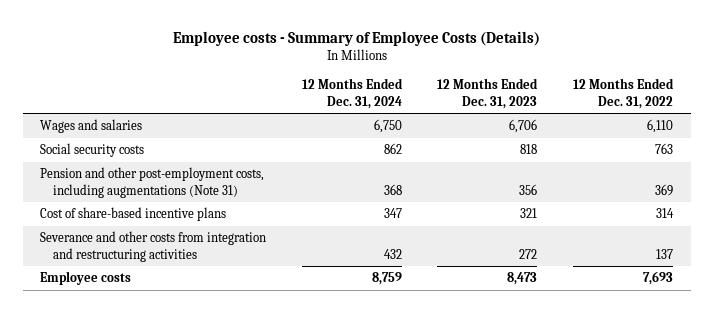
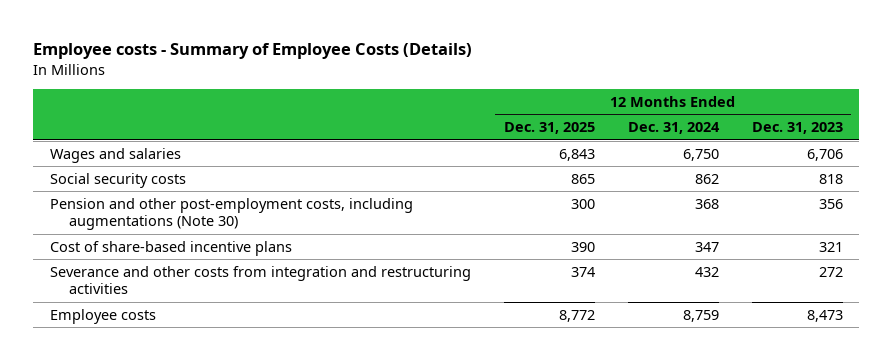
[572,78,674,109] 12 Months Ended Dec. 31, 2022 -> none
none -> [503,122,595,135] Dec. 31, 2025
[40,167,265,198] Pension and other post-employment costs, including augmentations (Note 31) -> [49,197,413,231] Pension and other post-employment costs, including augmentations (Note 30)

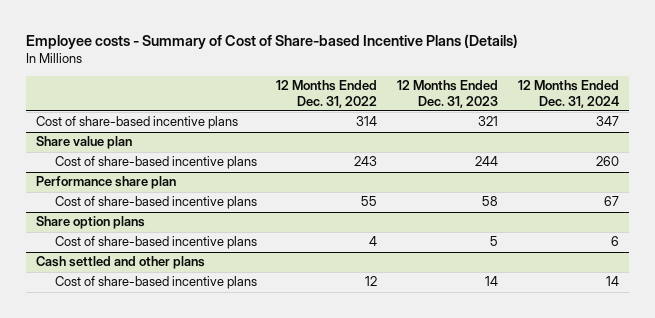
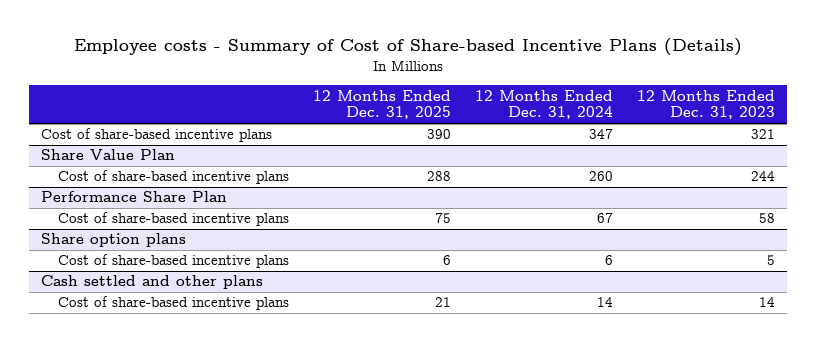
[276,80,378,108] 12 Months Ended Dec. 31, 2022 -> none
none -> [313,89,452,120] 12 Months Ended Dec. 31, 2025
[35,136,132,150] Share value plan -> [41,149,176,161] Share Value Plan
[35,176,176,190] Performance share plan -> [41,191,228,203] Performance Share Plan

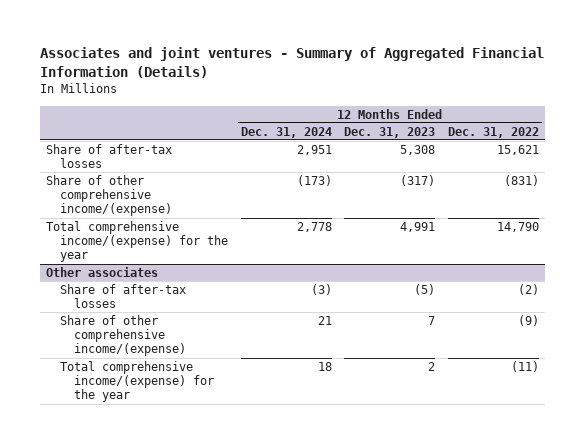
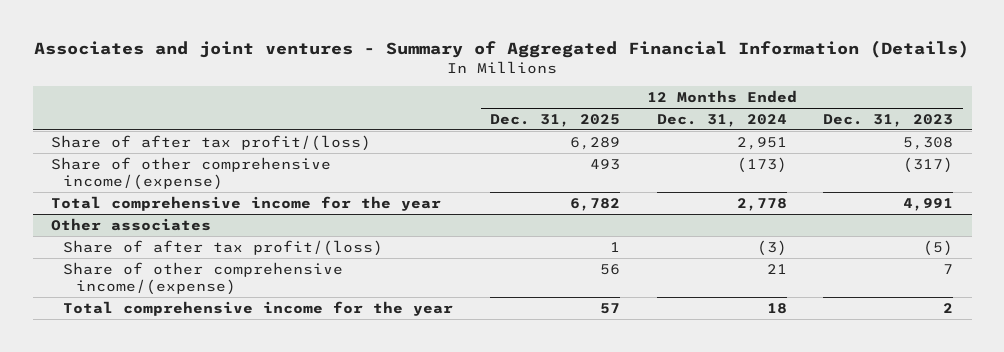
[448,126,540,138] Dec. 31, 2022 -> none
none -> [490,113,621,127] Dec. 31, 2025
[46,144,173,169] Share of after-tax losses -> [50,134,371,151] Share of after tax profit/(loss)
[46,221,229,263] Total comprehensive income/(expense) for the year -> [50,195,441,211] Total comprehensive income for the year
[60,284,187,309] Share of after-tax losses -> [63,239,384,256] Share of after tax profit/(loss)
[60,361,215,403] Total comprehensive income/(expense) for the year -> [63,300,454,316] Total comprehensive income for the year

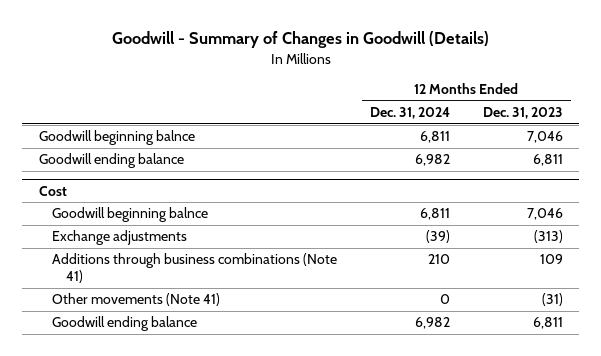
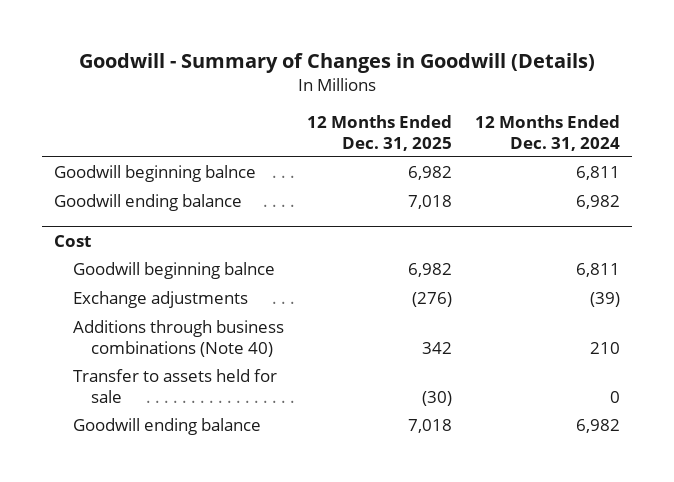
[482,107,563,120] Dec. 31, 2023 -> none
none -> [306,115,452,151] 12 Months Ended Dec. 31, 2025
[52,293,221,307] Other movements (Note 41) -> none
[52,253,338,284] Additions through business combinations (Note 41) -> [72,320,284,357] Additions through business combinations (Note 40)
none -> [72,369,277,403] Transfer to assets held for sale

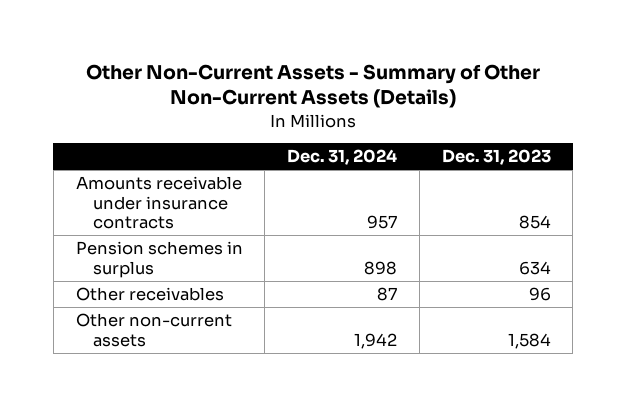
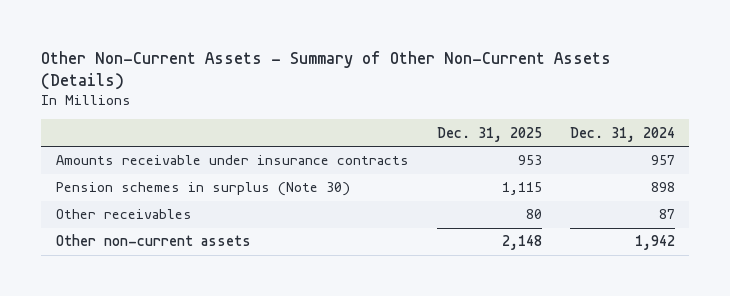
[441,149,551,166] Dec. 31, 2023 -> none
none -> [436,126,542,142] Dec. 31, 2025
[75,241,243,278] Pension schemes in surplus -> [55,182,350,197] Pension schemes in surplus (Note 30)

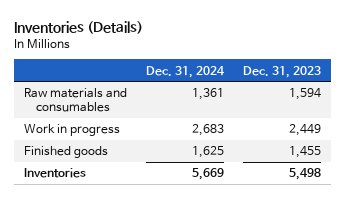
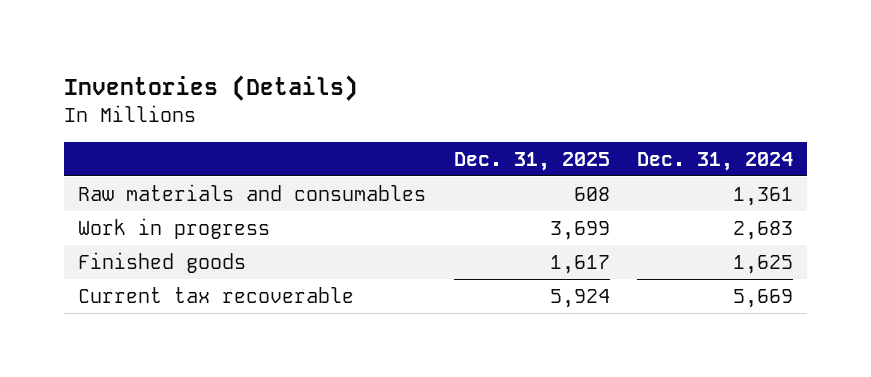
[243,65,322,78] Dec. 31, 2023 -> none
none -> [453,151,610,171] Dec. 31, 2025
[23,168,86,179] Inventories -> [77,286,354,303] Current tax recoverable

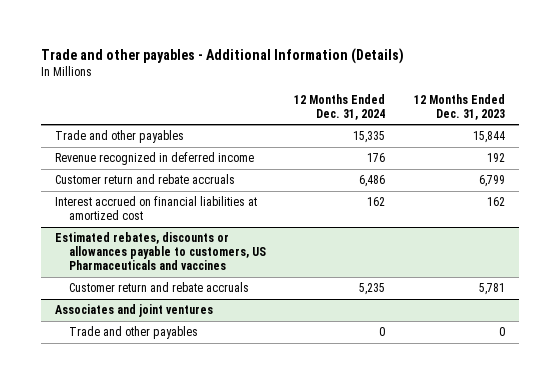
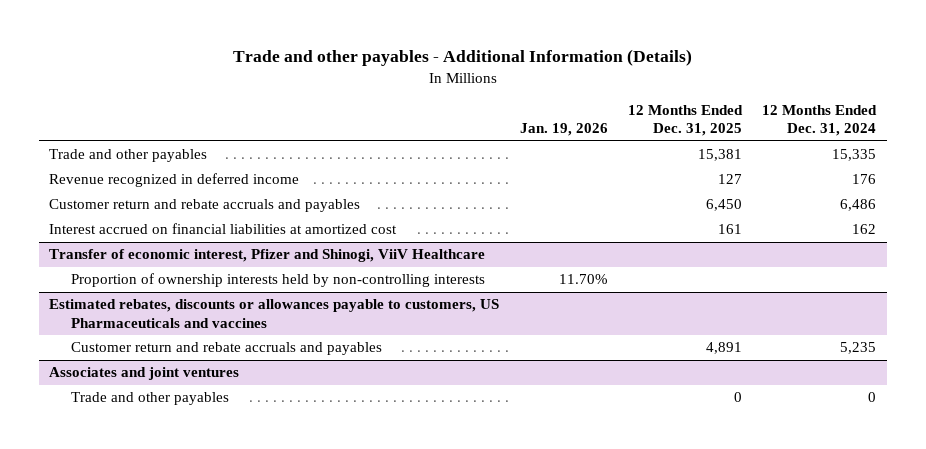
[413,93,505,120] 12 Months Ended Dec. 31, 2023 -> none
none -> [519,123,608,137] Jan. 19, 2026
none -> [628,104,744,137] 12 Months Ended Dec. 31, 2025
[55,174,236,185] Customer return and rebate accruals -> [49,199,361,213] Customer return and rebate accruals and payables
none -> [49,249,486,263] Transfer of economic interest, Pfizer and Shinogi, ViiV Healthcare
none -> [71,273,486,288] Proportion of ownership interests held by non-controlling interests
[69,282,250,293] Customer return and rebate accruals -> [71,342,383,356] Customer return and rebate accruals and payables

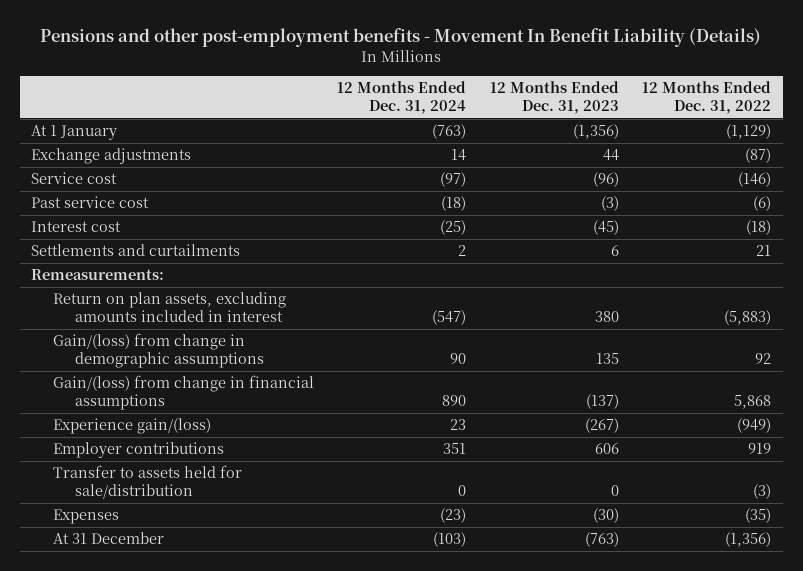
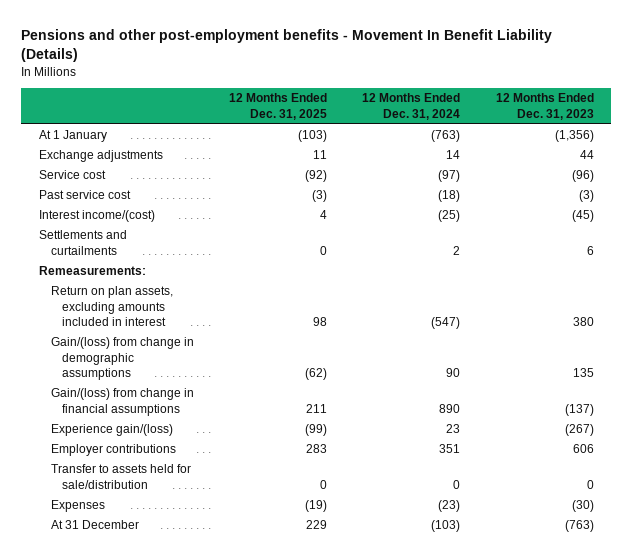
[642,81,772,115] 12 Months Ended Dec. 31, 2022 -> none
none -> [229,93,328,120] 12 Months Ended Dec. 31, 2025
[31,221,122,233] Interest cost -> [39,210,156,223] Interest income/(cost)

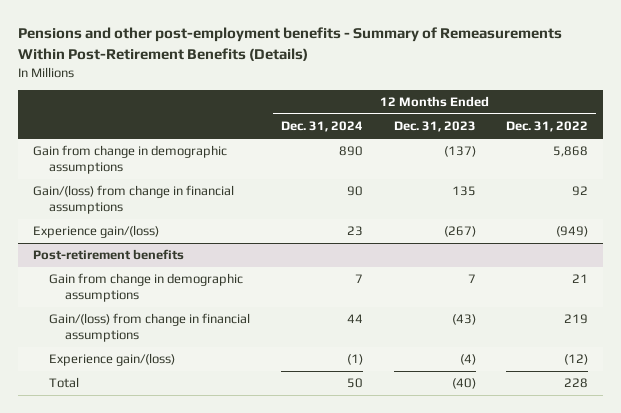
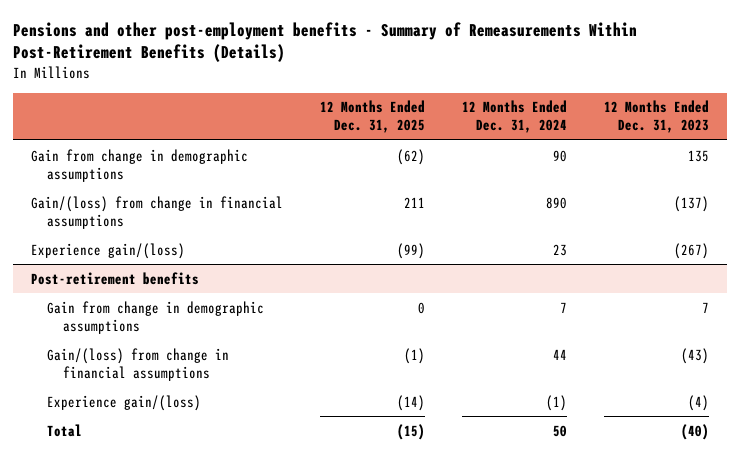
[506,121,589,133] Dec. 31, 2022 -> none
none -> [319,100,425,134] 12 Months Ended Dec. 31, 2025
[338,146,363,157] 890 -> [552,149,567,162] 90
[443,146,476,158] (137) -> [687,149,709,162] 135
[346,186,363,197] 90 -> [545,196,567,209] 890
[451,186,476,197] 135 -> [673,195,709,212] (137)

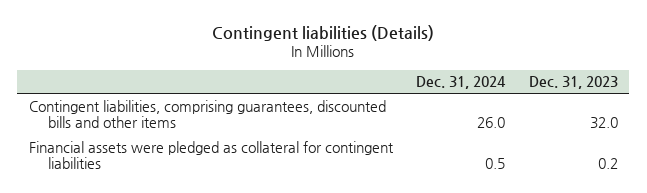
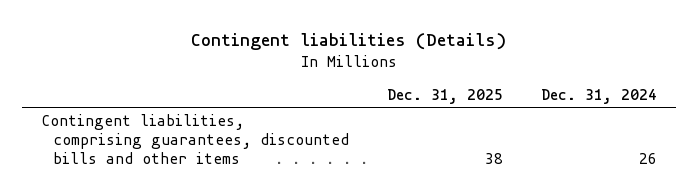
[528,76,618,90] Dec. 31, 2023 -> none
none -> [387,89,504,105] Dec. 31, 2025
[28,140,394,170] Financial assets were pledged as collateral for contingent liabilities -> none
[477,117,506,129] 26.0 -> [638,153,657,165] 26

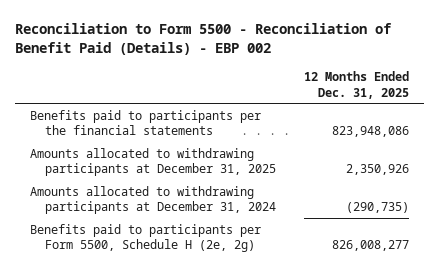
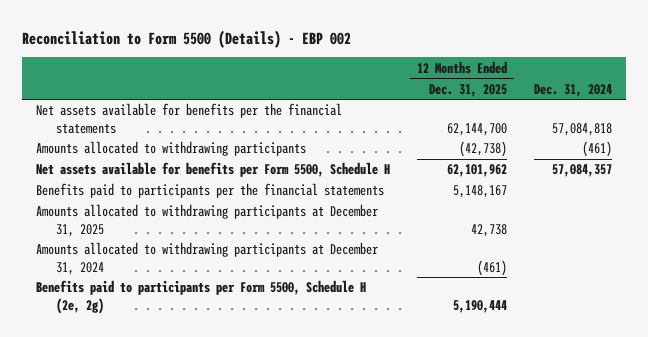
[15,23,393,56] Reconciliation to Form 5500 - Reconciliation of Benefit Paid (Details) - EBP 002 -> [22,29,352,48] Reconciliation to Form 5500 (Details) - EBP 002
none -> [534,83,613,97] Dec. 31, 2024
none -> [35,103,342,134] Net assets available for benefits per the financial statements
none -> [35,141,306,157] Amounts allocated to withdrawing participants
none -> [35,162,390,178] Net assets available for benefits per Form 5500, Schedule H
[332,126,410,138] 823,948,086 -> [453,185,508,199] 5,148,167
[346,164,410,176] 2,350,926 -> [471,223,508,237] 42,738
[346,202,410,214] (290,735) -> [477,259,508,276] (461)
[332,240,410,252] 826,008,277 -> [453,299,508,313] 5,190,444

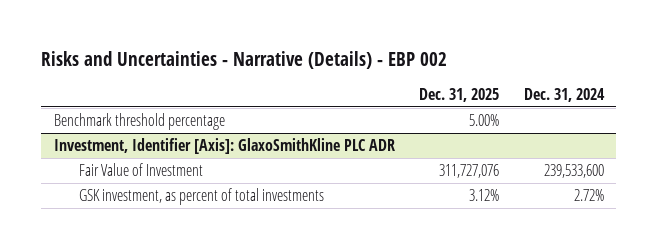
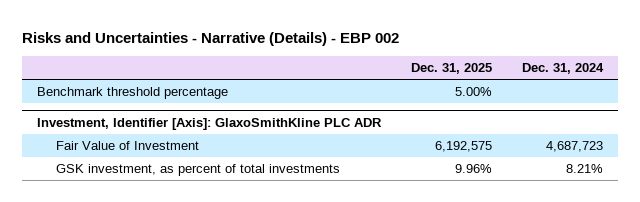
[439,163,500,178] 311,727,076 -> [435,141,493,153] 6,192,575
[543,163,604,178] 239,533,600 -> [546,141,604,153] 4,687,723
[469,188,500,201] 3.12% -> [455,164,493,174] 9.96%
[573,188,604,201] 2.72% -> [566,164,604,174] 8.21%

